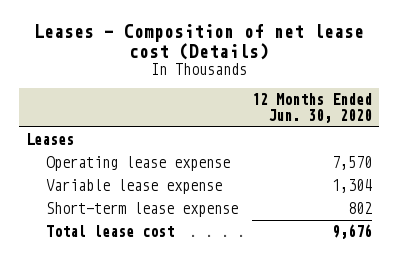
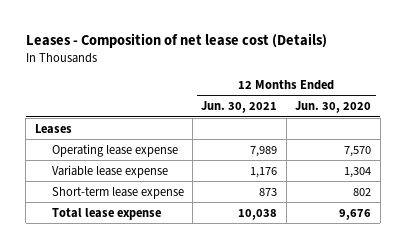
none -> [201,101,278,114] Jun. 30, 2021
[45,225,174,238] Total lease cost -> [51,207,161,220] Total lease expense

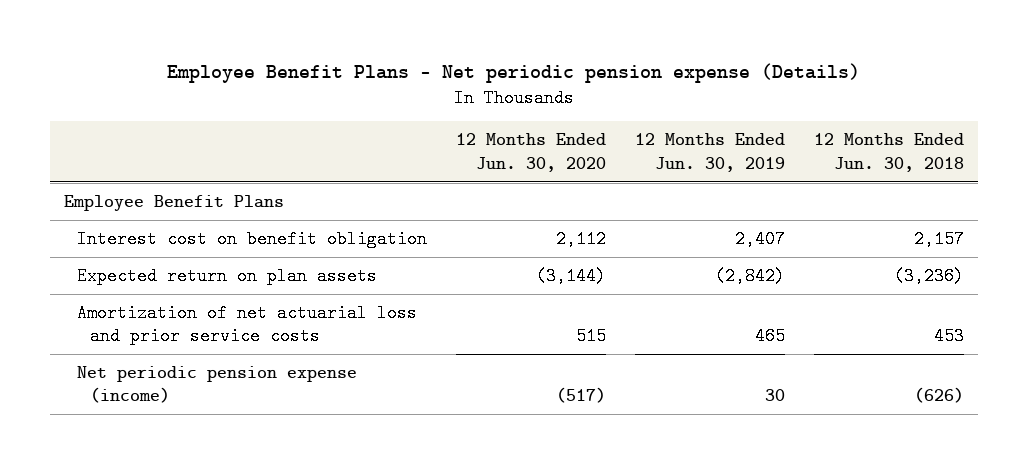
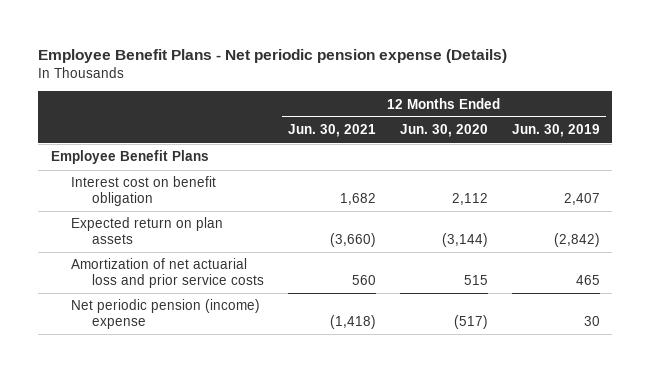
[813,133,964,172] 12 Months Ended Jun. 30, 2018 -> none
none -> [287,124,376,138] Jun. 30, 2021
[77,366,358,404] Net periodic pension expense (income) -> [71,299,261,330] Net periodic pension (income) expense

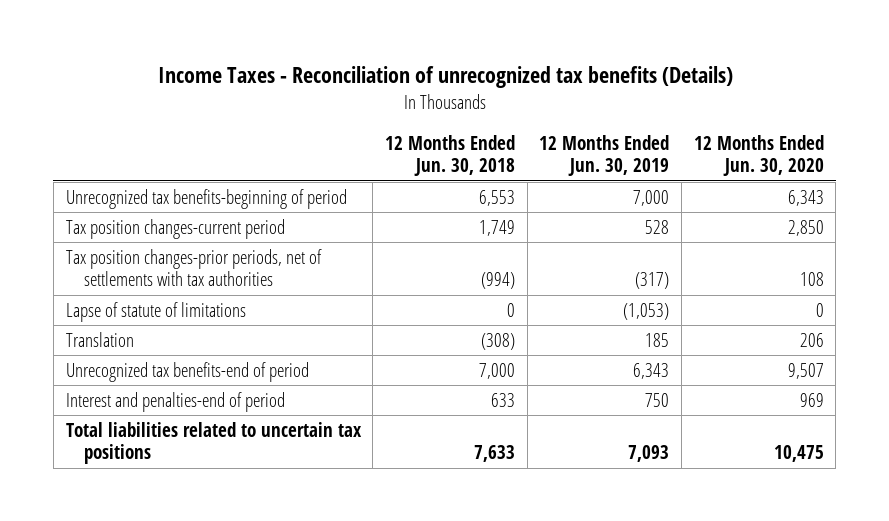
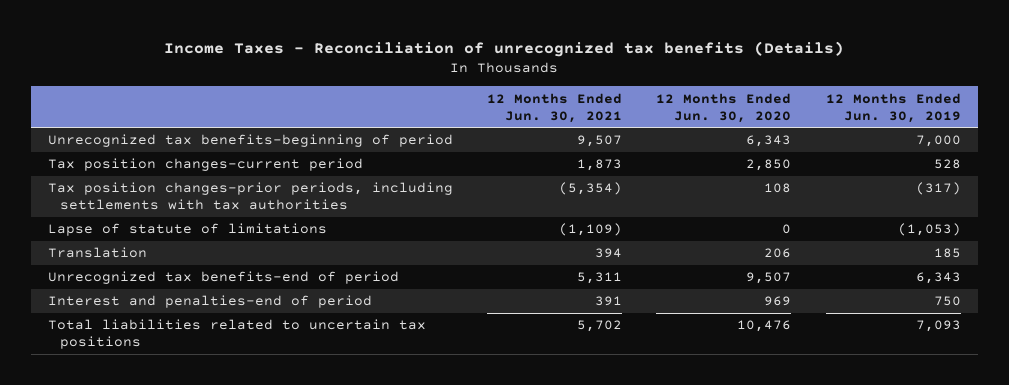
[384,134,515,177] 12 Months Ended Jun. 30, 2018 -> none
none -> [487,92,623,123] 12 Months Ended Jun. 30, 2021
[65,248,322,287] Tax position changes-prior periods, net of settlements with tax authorities -> [47,182,453,211] Tax position changes-prior periods, including settlements with tax authorities
[773,445,824,463] 10,475 -> [737,320,792,333] 10,476

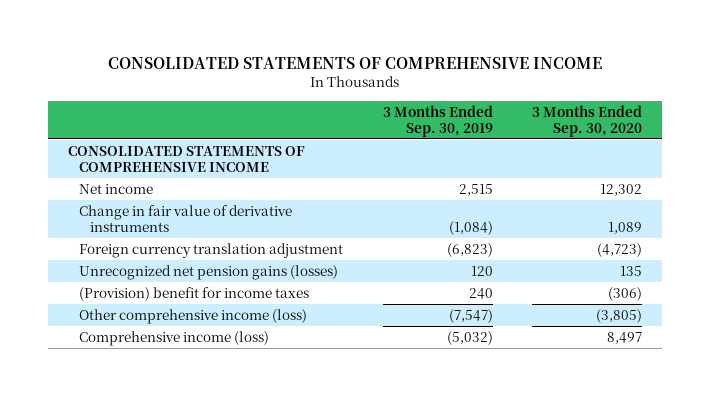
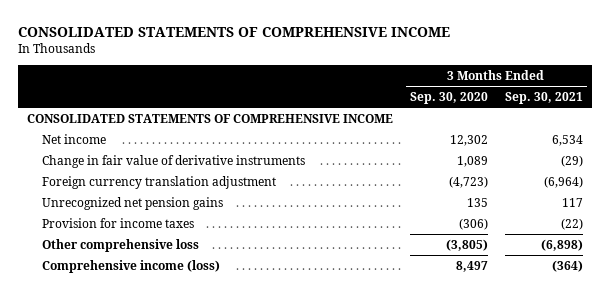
[382,104,493,137] 3 Months Ended Sep. 30, 2019 -> none
none -> [504,91,583,104] Sep. 30, 2021
[78,265,338,281] Unrecognized net pension gains (losses) -> [42,196,224,210] Unrecognized net pension gains
[78,287,309,302] (Provision) benefit for income taxes -> [42,217,195,228] Provision for income taxes
[78,309,307,325] Other comprehensive income (loss) -> [42,238,200,252] Other comprehensive loss

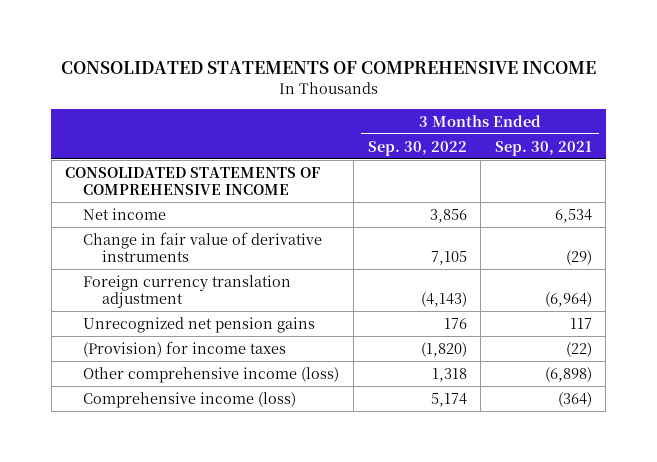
[409,91,488,104] Sep. 30, 2020 -> none
none -> [367,140,467,156] Sep. 30, 2022
[42,217,195,228] Provision for income taxes -> [83,340,287,357] (Provision) for income taxes
[42,238,200,252] Other comprehensive loss -> [83,366,340,383] Other comprehensive income (loss)

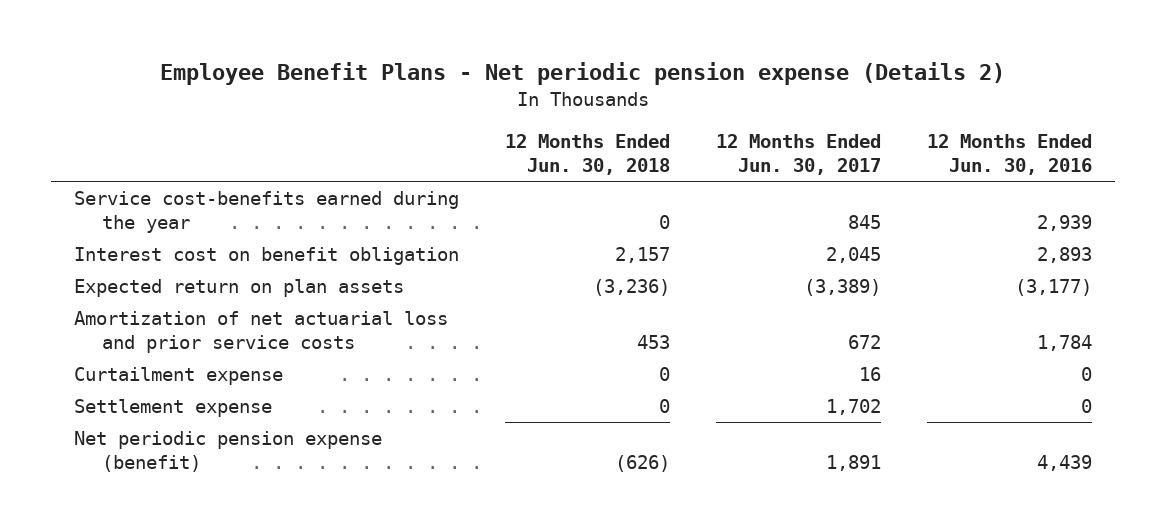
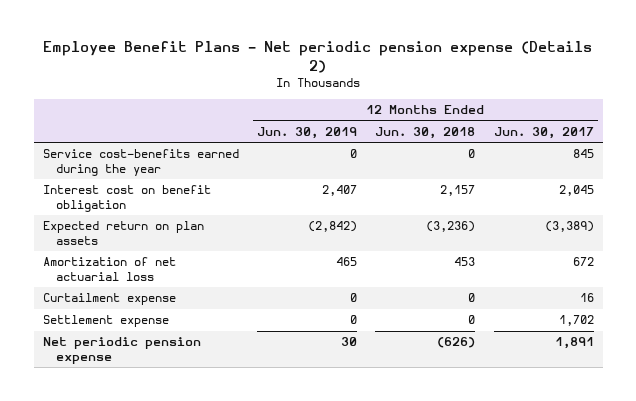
[927,133,1093,176] 12 Months Ended Jun. 30, 2016 -> none
none -> [257,126,358,139] Jun. 30, 2019
[73,310,448,354] Amortization of net actuarial loss and prior service costs -> [42,257,176,281] Amortization of net actuarial loss
[73,430,382,473] Net periodic pension expense (benefit) -> [42,337,201,364] Net periodic pension expense

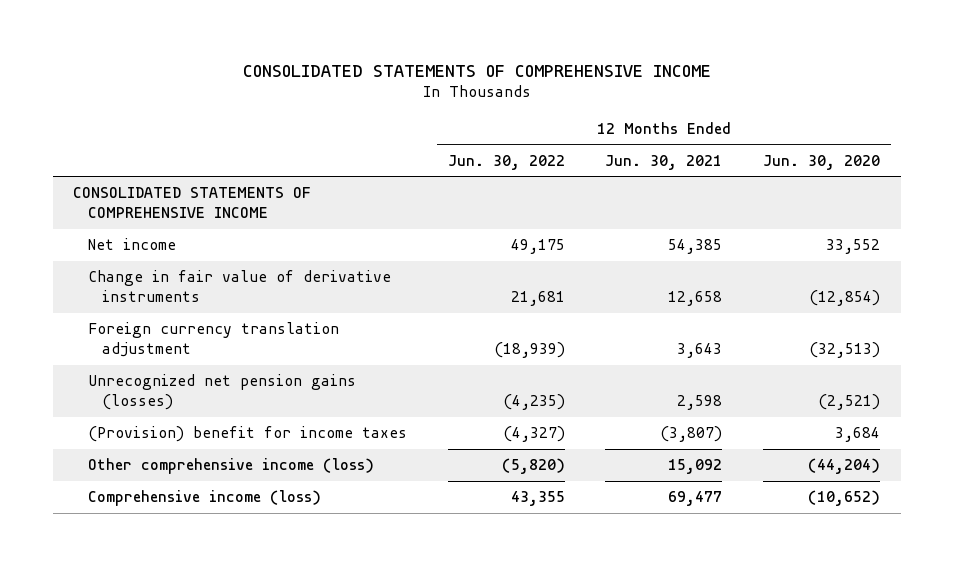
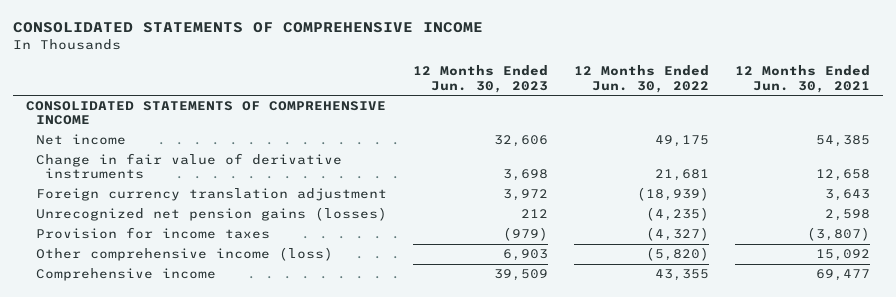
[763,154,881,170] Jun. 30, 2020 -> none
none -> [412,65,548,93] 12 Months Ended Jun. 30, 2023
[87,426,407,443] (Provision) benefit for income taxes -> [35,227,270,240] Provision for income taxes
[87,490,321,507] Comprehensive income (loss) -> [35,268,216,282] Comprehensive income

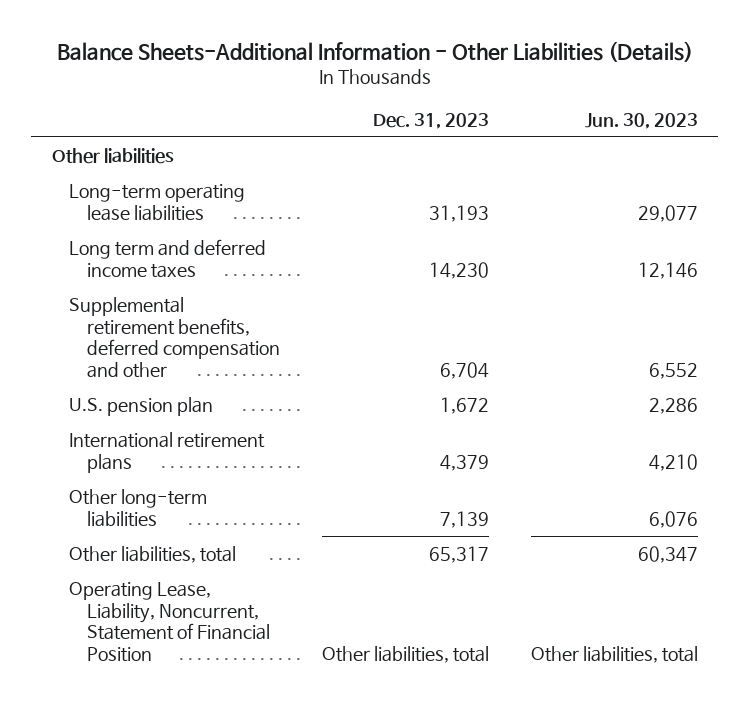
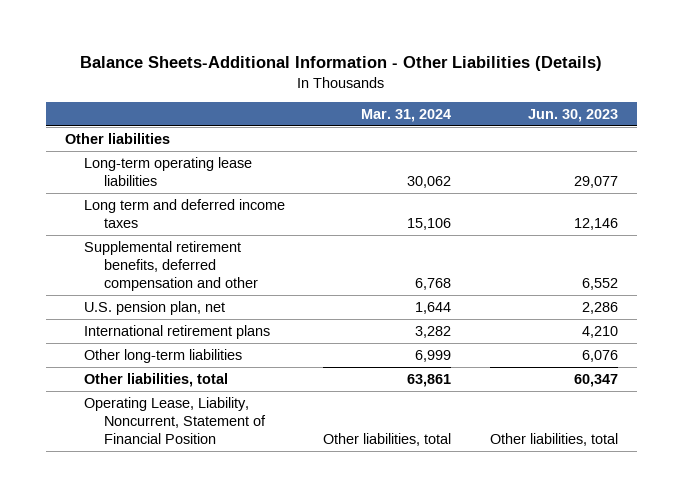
[372,112,489,129] Dec. 31, 2023 -> none
none -> [361,109,452,123] Mar. 31, 2024
[69,397,214,417] U.S. pension plan -> [84,300,226,315] U.S. pension plan, net

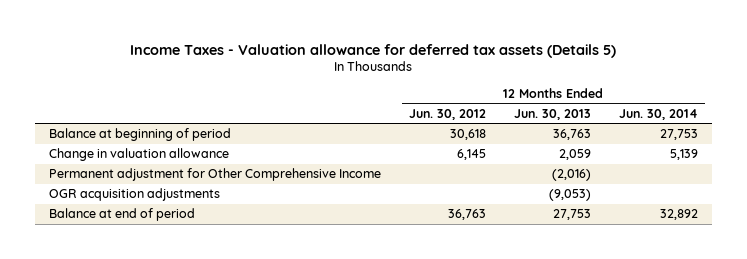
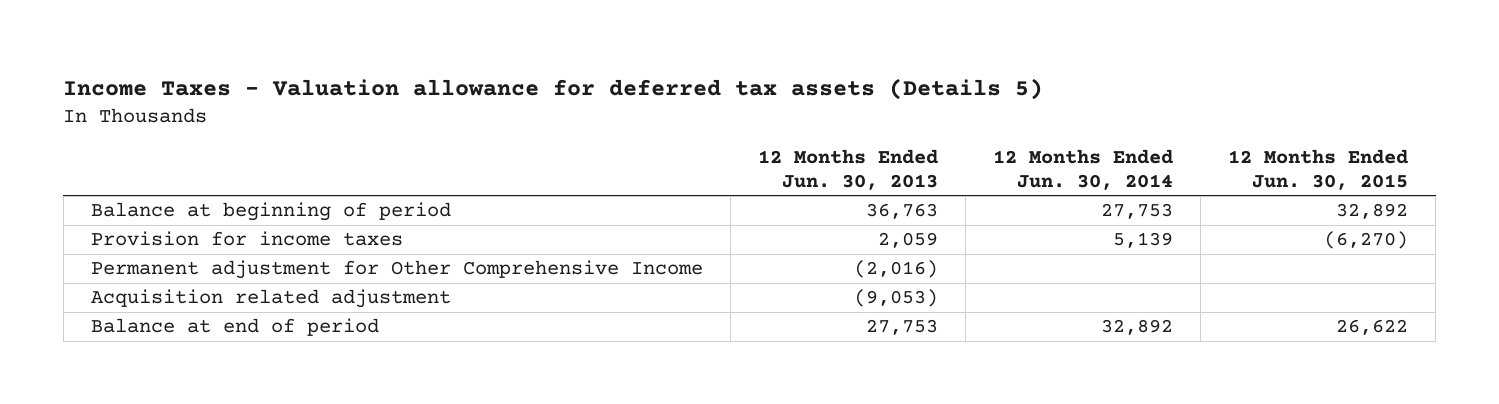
[408,108,486,120] Jun. 30, 2012 -> none
none -> [1228,149,1409,190] 12 Months Ended Jun. 30, 2015
[49,148,230,162] Change in valuation allowance -> [90,231,403,247] Provision for income taxes
[49,188,221,202] OGR acquisition adjustments -> [90,289,451,309] Acquisition related adjustment

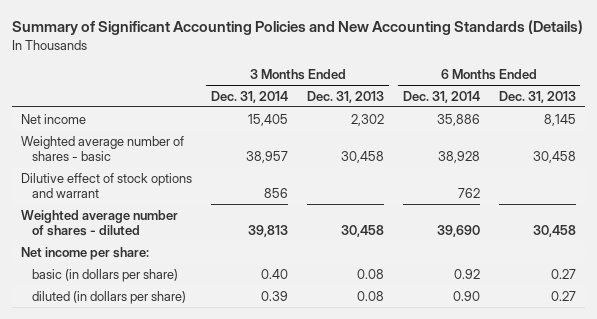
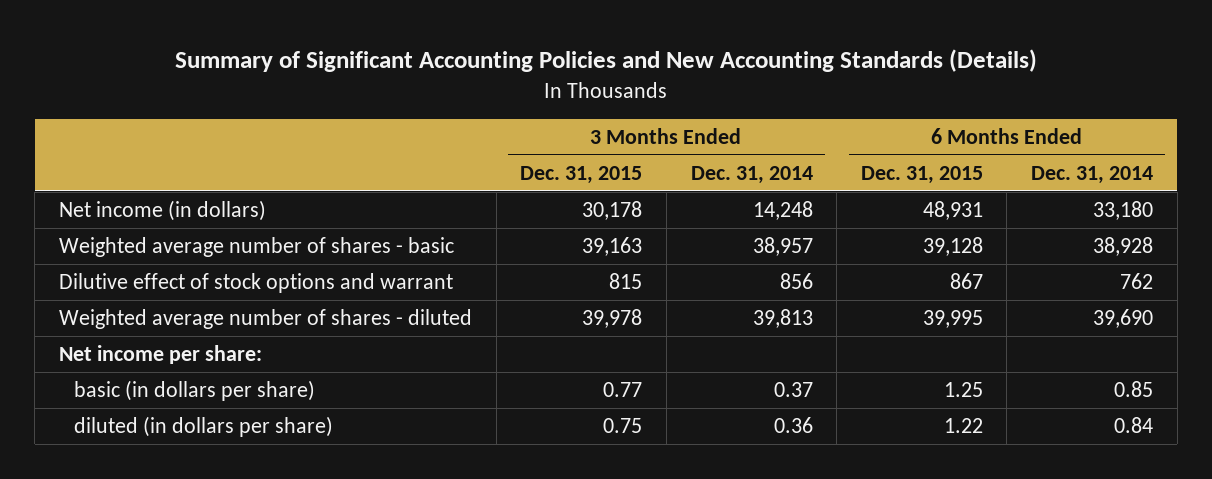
[306,90,384,103] Dec. 31, 2013 -> none
[498,90,576,103] Dec. 31, 2013 -> none
none -> [520,165,643,184] Dec. 31, 2015
none -> [860,165,983,184] Dec. 31, 2015
[21,113,87,124] Net income -> [58,199,266,221] Net income (in dollars)
[248,113,289,126] 15,405 -> [752,200,813,220] 14,248
[436,113,480,126] 35,886 -> [1093,200,1154,220] 33,180
[261,268,289,279] 0.40 -> [773,381,813,397] 0.37
[453,268,480,279] 0.92 -> [1114,380,1154,397] 0.85
[261,290,289,301] 0.39 -> [773,416,813,433] 0.36
[452,290,480,301] 0.90 -> [1114,416,1154,433] 0.84

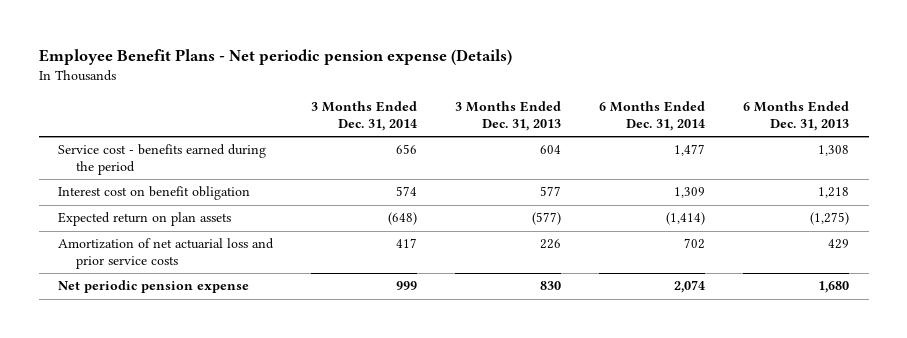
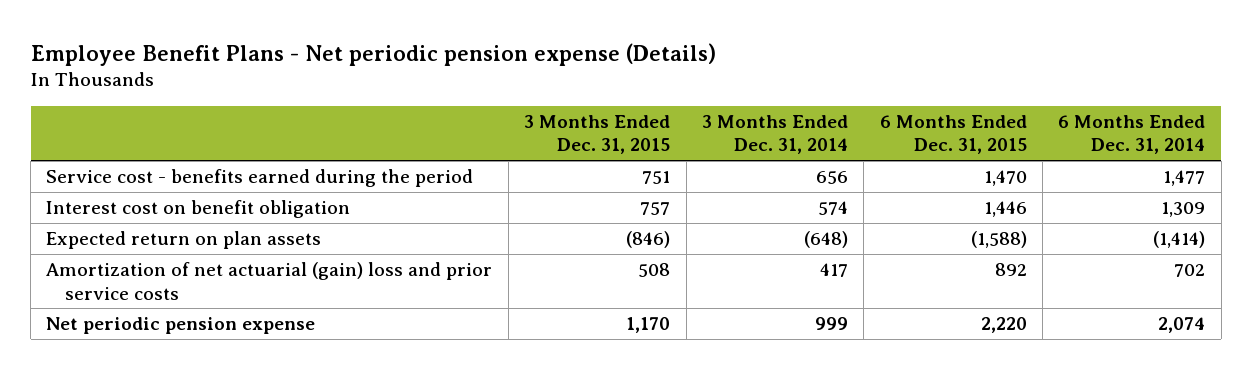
[455,101,562,131] 3 Months Ended Dec. 31, 2013 -> none
[743,101,850,131] 6 Months Ended Dec. 31, 2013 -> none
none -> [524,114,671,155] 3 Months Ended Dec. 31, 2015
none -> [879,114,1027,155] 6 Months Ended Dec. 31, 2015
[57,238,274,269] Amortization of net actuarial loss and prior service costs -> [46,262,493,300] Amortization of net actuarial (gain) loss and prior service costs

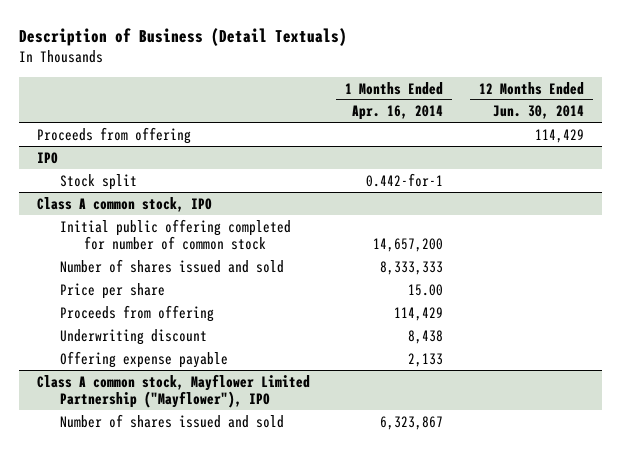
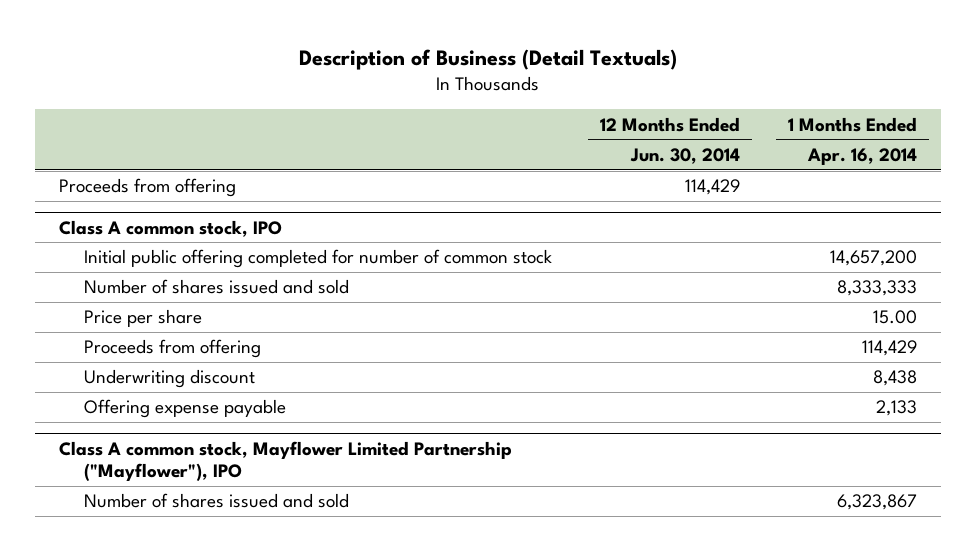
[36,151,58,164] IPO -> none
[60,173,138,190] Stock split -> none

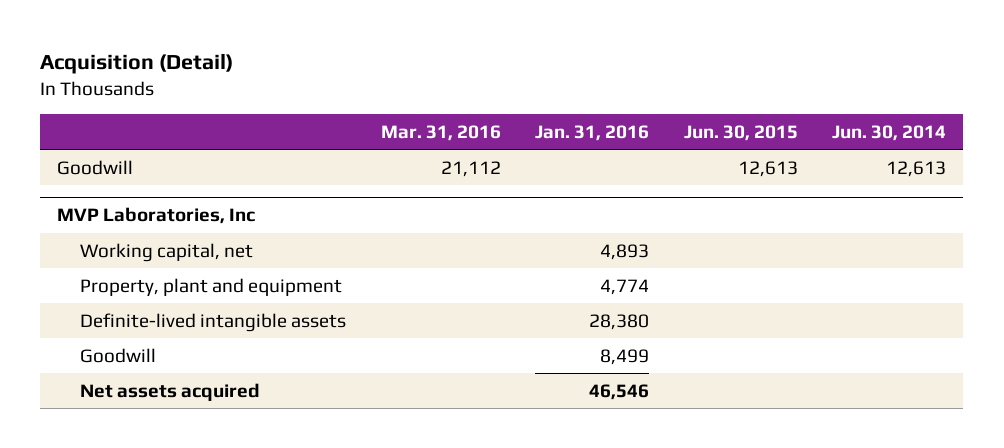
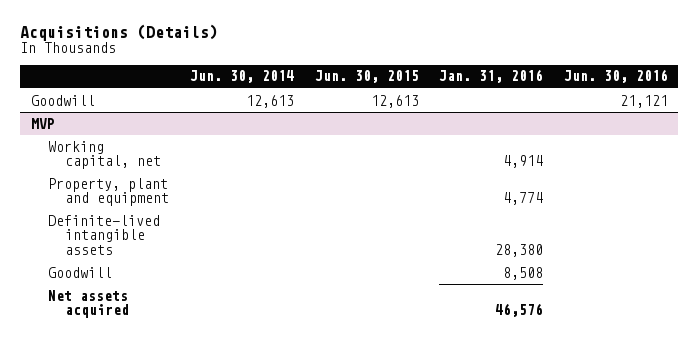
[40,53,234,75] Acquisition (Detail) -> [20,24,219,42] Acquisitions (Details)
[380,124,501,141] Mar. 31, 2016 -> none
none -> [564,69,669,84] Jun. 30, 2016
[57,206,256,224] MVP Laboratories, Inc -> [30,117,55,129] MVP
[600,243,650,260] 4,893 -> [503,155,544,169] 4,914
[600,348,650,365] 8,499 -> [503,266,544,280] 8,508
[589,383,650,400] 46,546 -> [495,303,544,318] 46,576

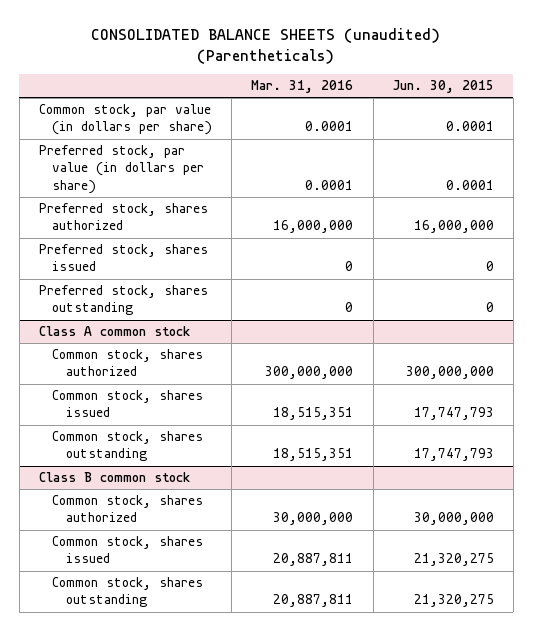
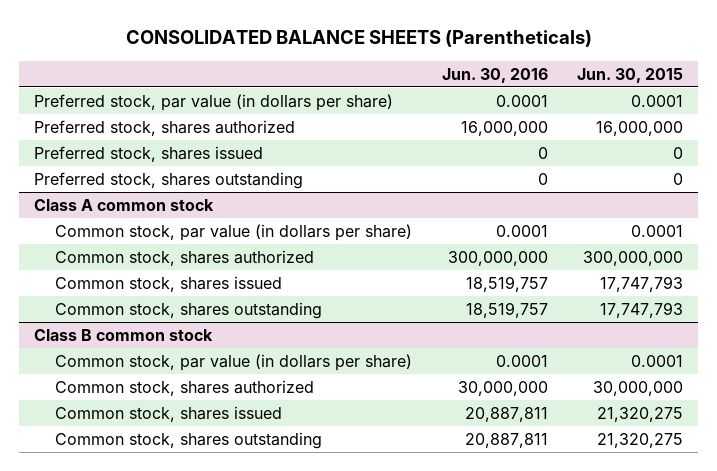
[91,28,441,64] CONSOLIDATED BALANCE SHEETS (unaudited) (Parentheticals) -> [125,30,592,48] CONSOLIDATED BALANCE SHEETS (Parentheticals)
[251,80,354,94] Mar. 31, 2016 -> none
none -> [441,67,548,83] Jun. 30, 2016
[39,104,213,136] Common stock, par value (in dollars per share) -> none
none -> [55,224,413,242] Common stock, par value (in dollars per share)
none -> [55,354,413,372] Common stock, par value (in dollars per share)

